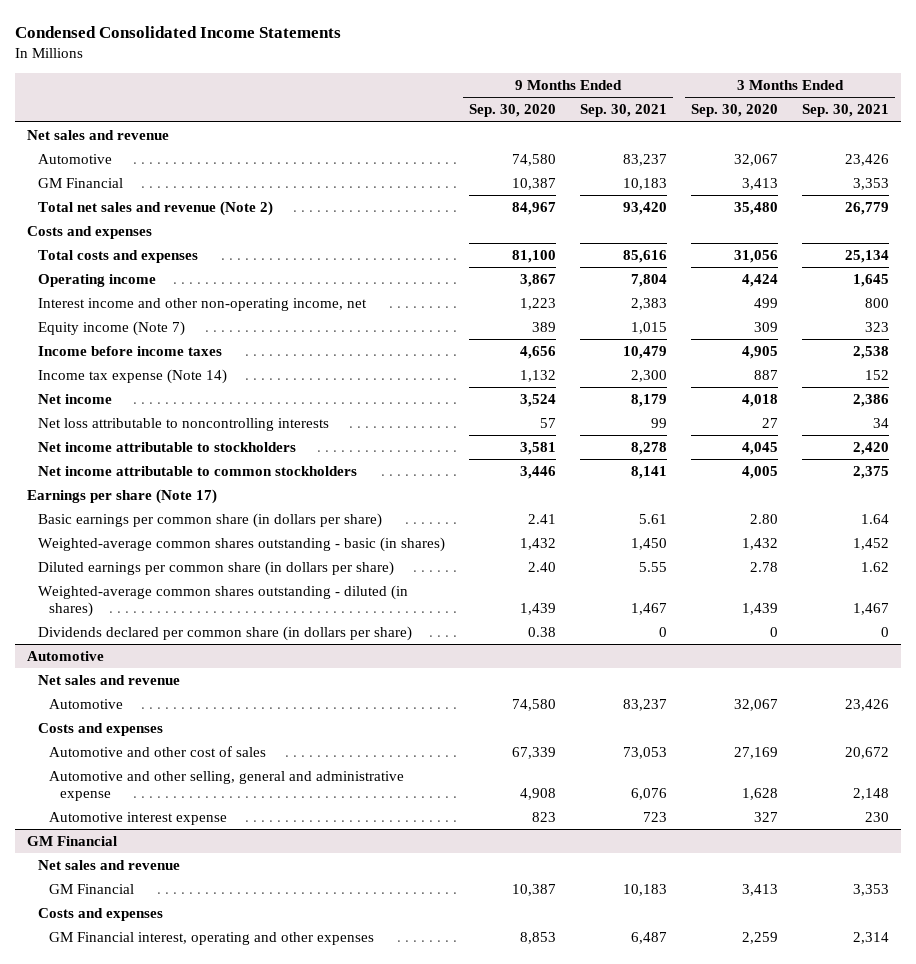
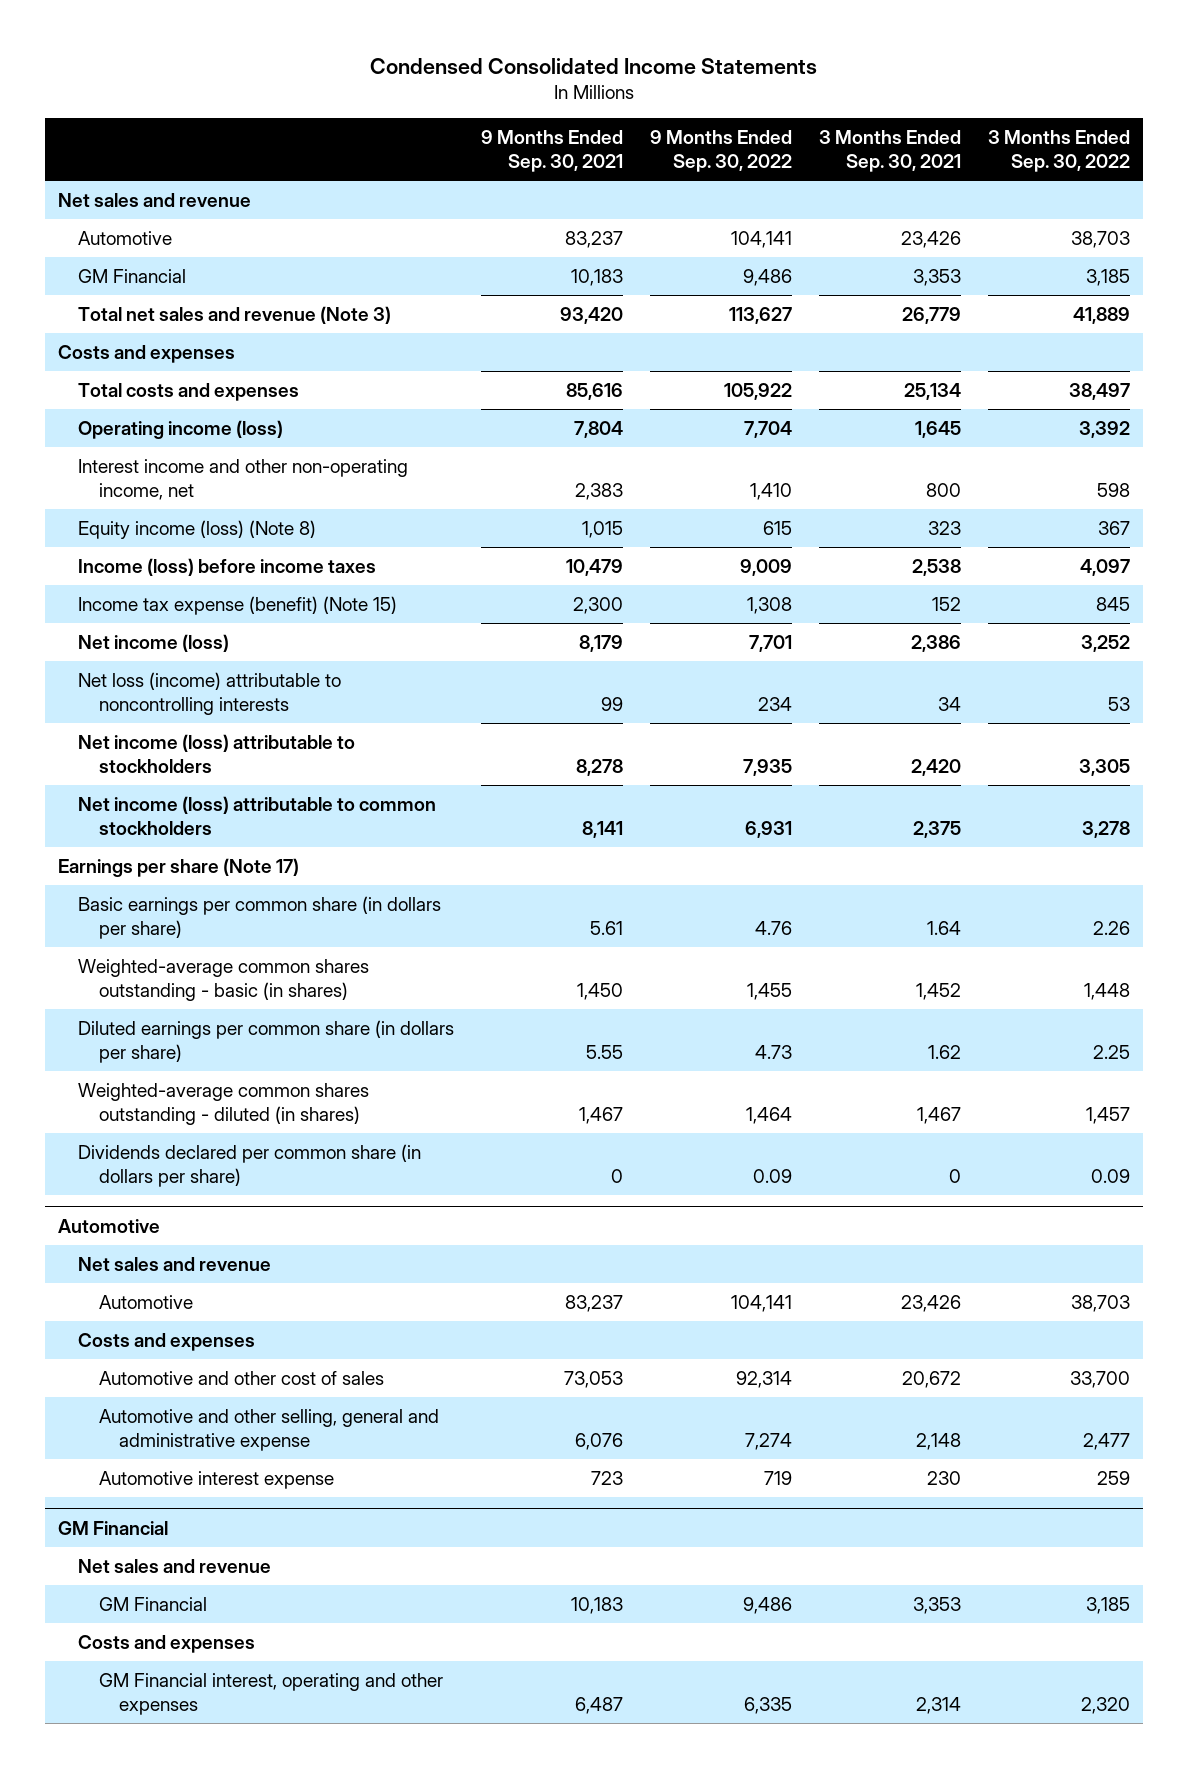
[469,104,557,118] Sep. 30, 2020 -> none
[691,104,779,118] Sep. 30, 2020 -> none
none -> [649,130,792,173] 9 Months Ended Sep. 30, 2022
none -> [987,130,1130,173] 3 Months Ended Sep. 30, 2022
[38,200,274,216] Total net sales and revenue (Note 2) -> [78,305,392,324] Total net sales and revenue (Note 3)
[38,273,157,287] Operating income -> [78,419,284,439] Operating income (loss)
[38,320,186,336] Equity income (Note 7) -> [78,519,317,539] Equity income (loss) (Note 8)
[38,345,223,356] Income before income taxes -> [78,557,377,576] Income (loss) before income taxes
[38,368,228,384] Income tax expense (Note 14) -> [78,595,398,615] Income tax expense (benefit) (Note 15)
[38,393,113,404] Net income -> [78,633,230,652] Net income (loss)
[38,417,330,431] Net loss attributable to noncontrolling interests -> [78,671,342,715] Net loss (income) attributable to noncontrolling interests
[38,441,297,452] Net income attributable to stockholders -> [78,733,356,773] Net income (loss) attributable to stockholders
[38,465,358,476] Net income attributable to common stockholders -> [78,795,437,835] Net income (loss) attributable to common stockholders

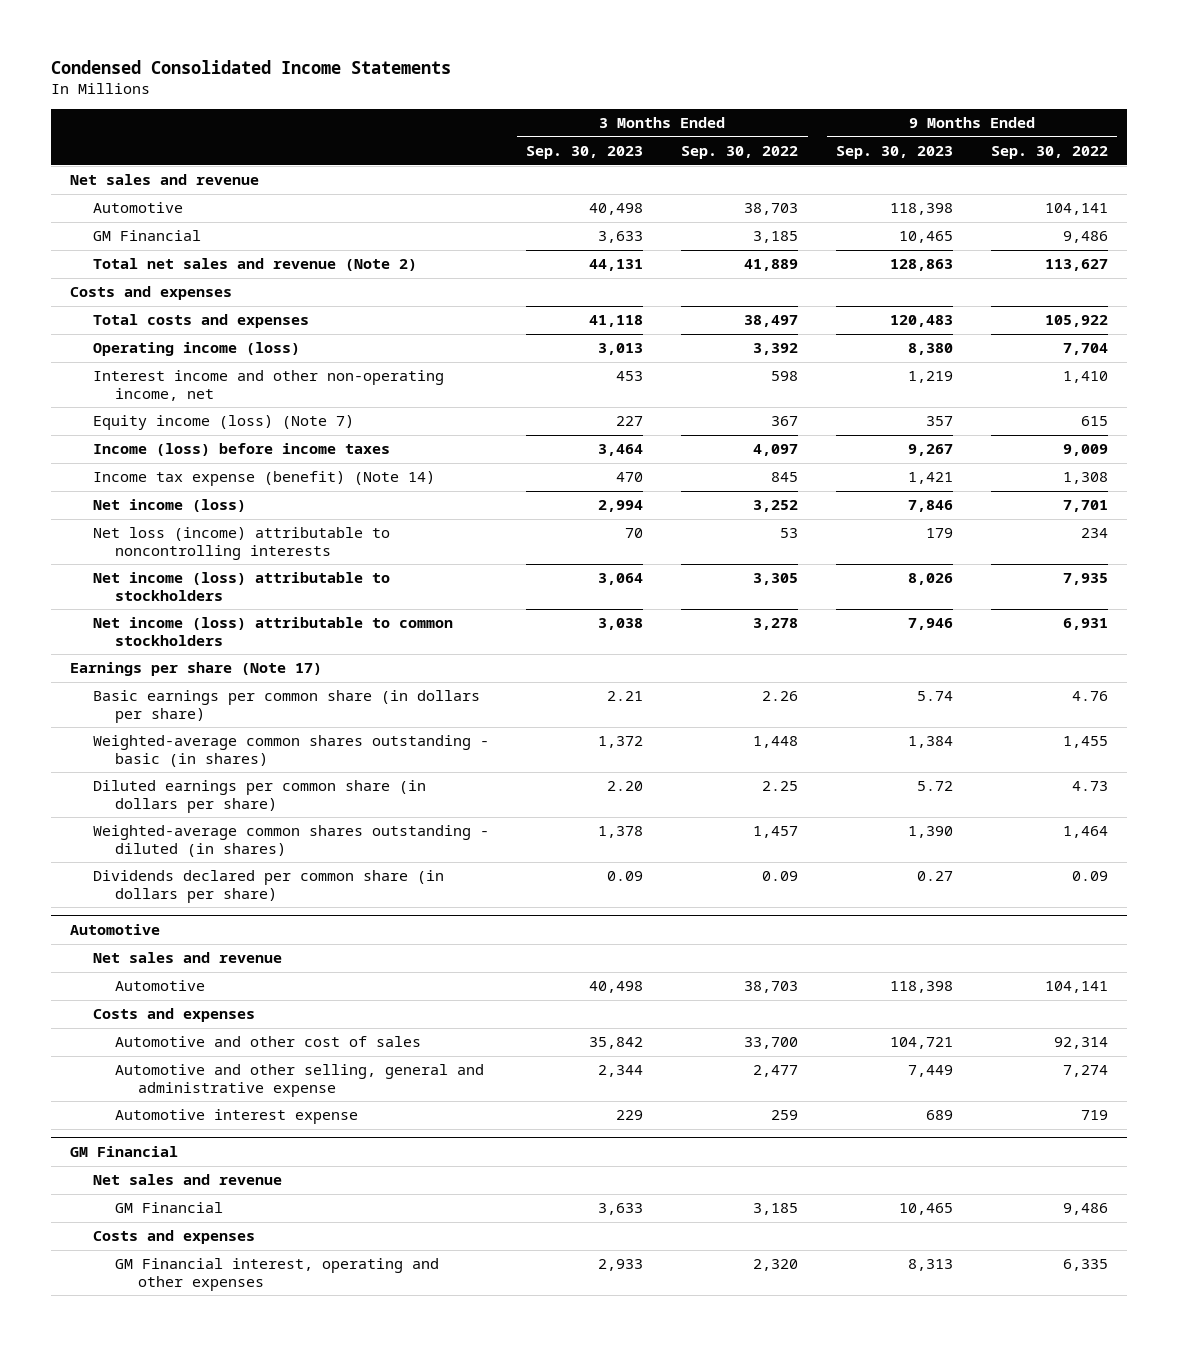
[481,130,624,173] 9 Months Ended Sep. 30, 2021 -> none
[818,130,961,173] 3 Months Ended Sep. 30, 2021 -> none
none -> [526,146,644,160] Sep. 30, 2023
none -> [836,146,954,160] Sep. 30, 2023
[78,305,392,324] Total net sales and revenue (Note 3) -> [92,258,417,272] Total net sales and revenue (Note 2)
[78,519,317,539] Equity income (loss) (Note 8) -> [92,415,354,431] Equity income (loss) (Note 7)
[78,595,398,615] Income tax expense (benefit) (Note 15) -> [92,471,435,487] Income tax expense (benefit) (Note 14)

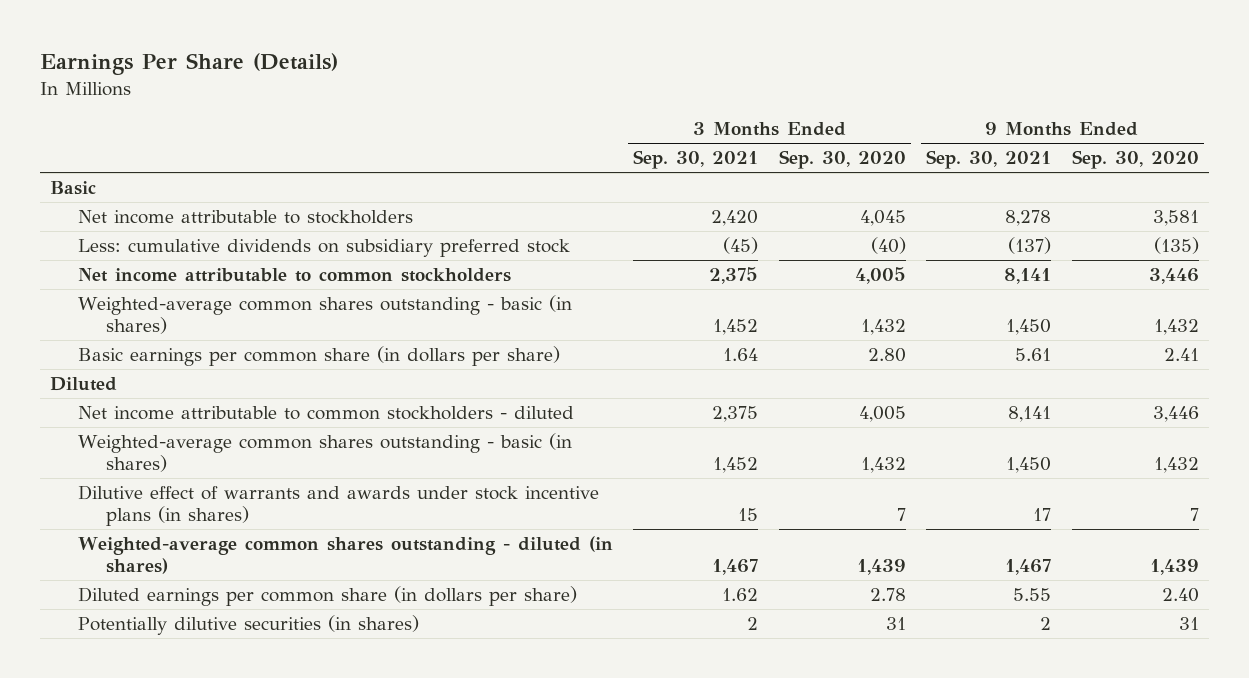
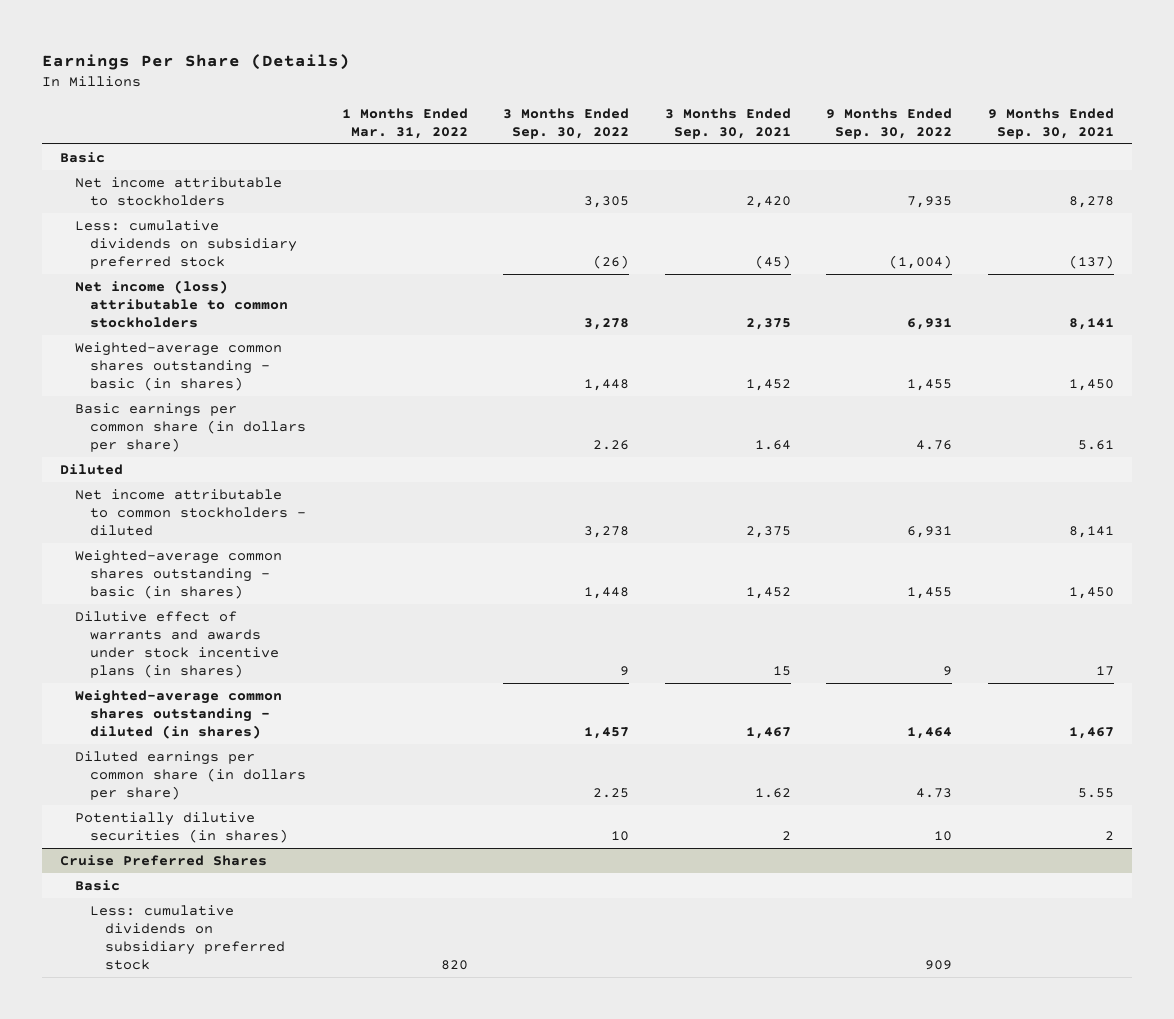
[778,150,906,170] Sep. 30, 2020 -> none
[1071,150,1199,170] Sep. 30, 2020 -> none
none -> [341,107,468,139] 1 Months Ended Mar. 31, 2022
none -> [503,107,630,139] 3 Months Ended Sep. 30, 2022
none -> [826,107,953,139] 9 Months Ended Sep. 30, 2022
[77,268,511,283] Net income attributable to common stockholders -> [75,279,289,328] Net income (loss) attributable to common stockholders
none -> [60,854,268,866] Cruise Preferred Shares
none -> [75,879,121,891] Basic
none -> [90,904,286,970] Less: cumulative dividends on subsidiary preferred stock

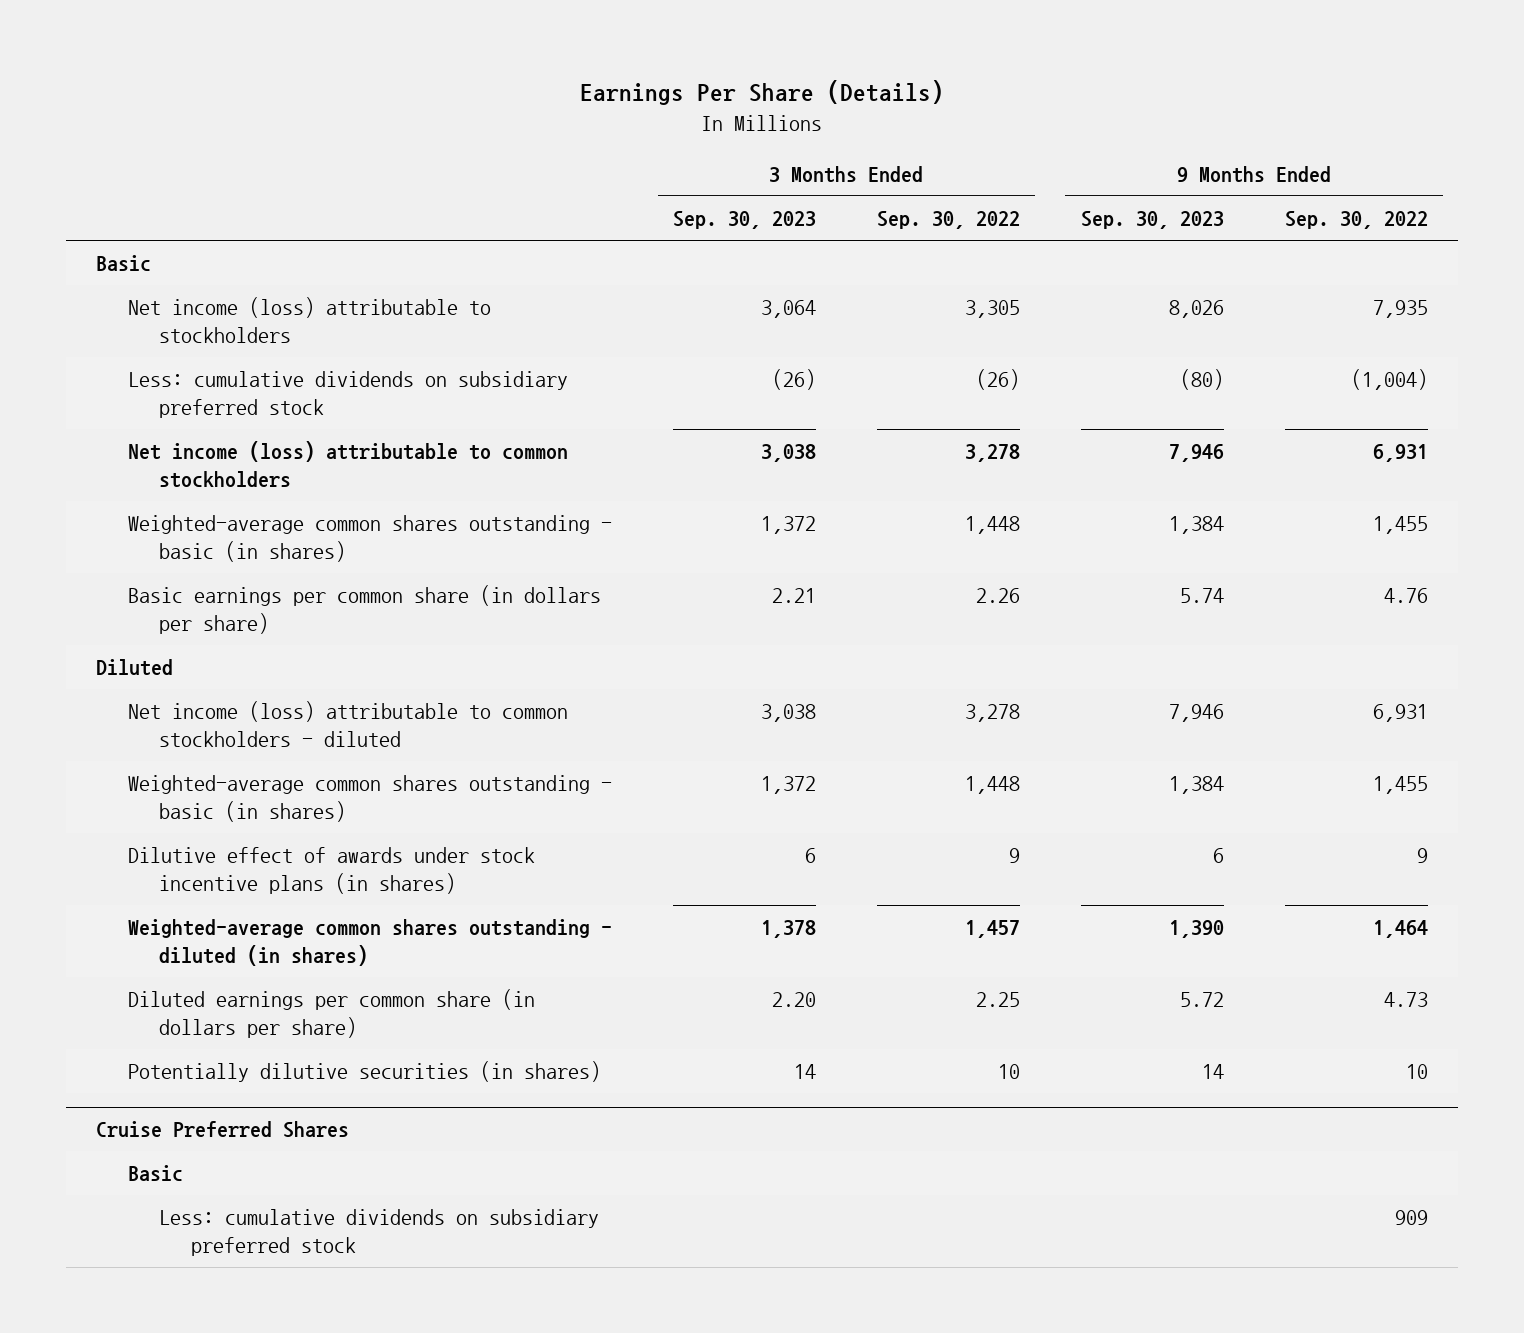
[341,107,468,139] 1 Months Ended Mar. 31, 2022 -> none
[664,107,791,139] 3 Months Ended Sep. 30, 2021 -> none
[987,107,1114,139] 9 Months Ended Sep. 30, 2021 -> none
none -> [672,211,816,230] Sep. 30, 2023
none -> [1080,211,1224,230] Sep. 30, 2023
[75,176,283,206] Net income attributable to stockholders -> [127,297,491,344] Net income (loss) attributable to stockholders
[75,488,307,536] Net income attributable to common stockholders - diluted -> [127,701,568,748] Net income (loss) attributable to common stockholders - diluted
[75,610,280,678] Dilutive effect of warrants and awards under stock incentive plans (in shares) -> [127,847,535,895] Dilutive effect of awards under stock incentive plans (in shares)

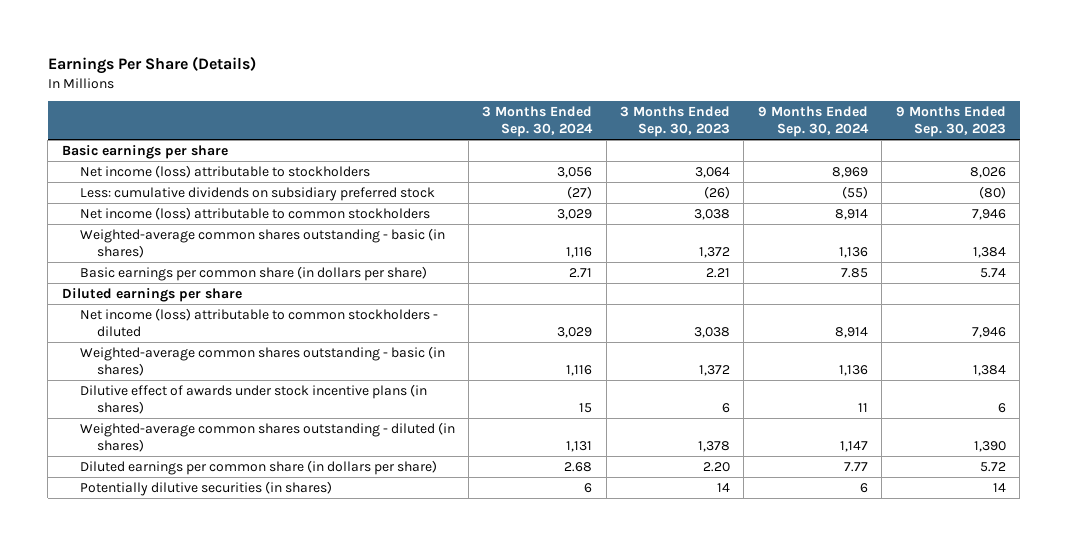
[876,211,1020,230] Sep. 30, 2022 -> none
[1284,211,1428,230] Sep. 30, 2022 -> none
none -> [482,106,594,137] 3 Months Ended Sep. 30, 2024
none -> [757,106,869,137] 9 Months Ended Sep. 30, 2024
[96,255,152,273] Basic -> [61,145,228,160] Basic earnings per share
[96,659,174,677] Diluted -> [61,288,242,303] Diluted earnings per share
[96,1121,350,1139] Cruise Preferred Shares -> none
[127,1165,183,1183] Basic -> none
[159,1209,600,1257] Less: cumulative dividends on subsidiary preferred stock -> none

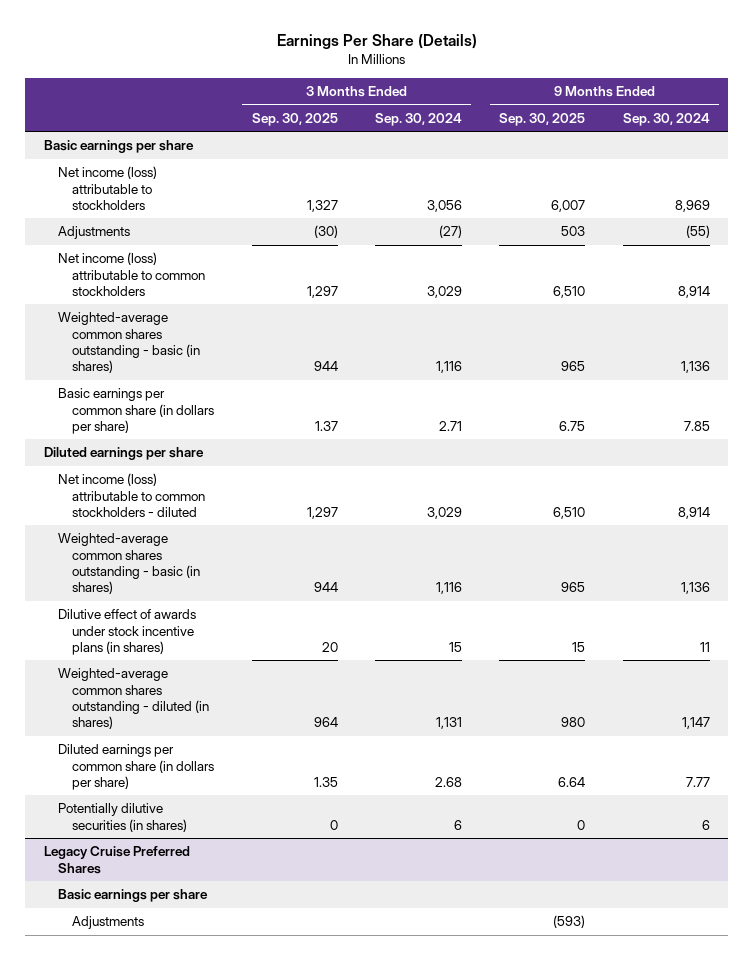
[620,106,731,137] 3 Months Ended Sep. 30, 2023 -> none
[895,106,1006,137] 9 Months Ended Sep. 30, 2023 -> none
none -> [251,112,338,126] Sep. 30, 2025
none -> [499,112,586,126] Sep. 30, 2025
[79,187,435,202] Less: cumulative dividends on subsidiary preferred stock -> [57,226,130,240] Adjustments
none -> [43,846,190,874] Legacy Cruise Preferred Shares
none -> [57,889,208,903] Basic earnings per share
none -> [72,916,145,930] Adjustments

